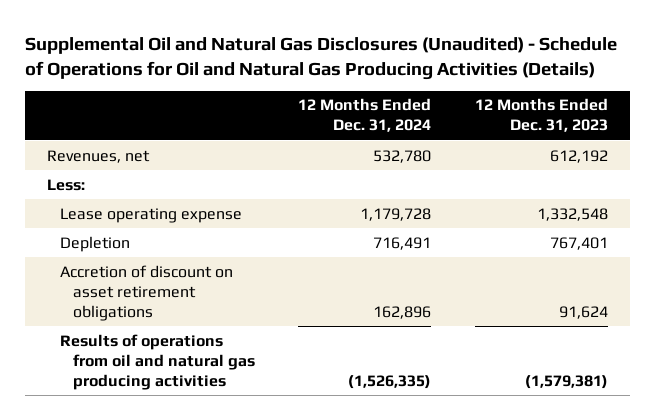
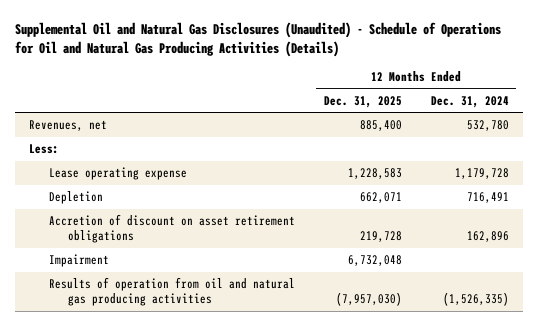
[475,98,609,133] 12 Months Ended Dec. 31, 2023 -> none
none -> [323,95,402,108] Dec. 31, 2025
none -> [48,254,109,268] Impairment
[59,333,255,390] Results of operations from oil and natural gas producing activities -> [48,277,295,307] Results of operation from oil and natural gas producing activities

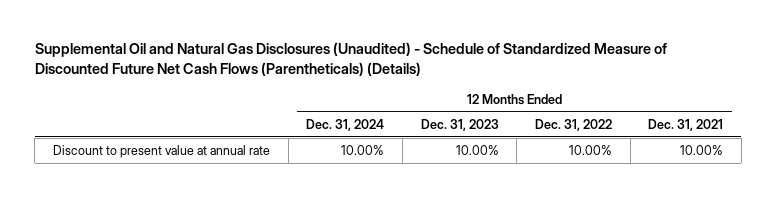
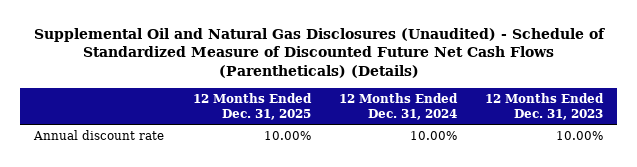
[534,118,612,131] Dec. 31, 2022 -> none
[648,118,724,131] Dec. 31, 2021 -> none
none -> [192,93,312,120] 12 Months Ended Dec. 31, 2025
[52,145,270,159] Discount to present value at annual rate -> [33,130,165,141] Annual discount rate

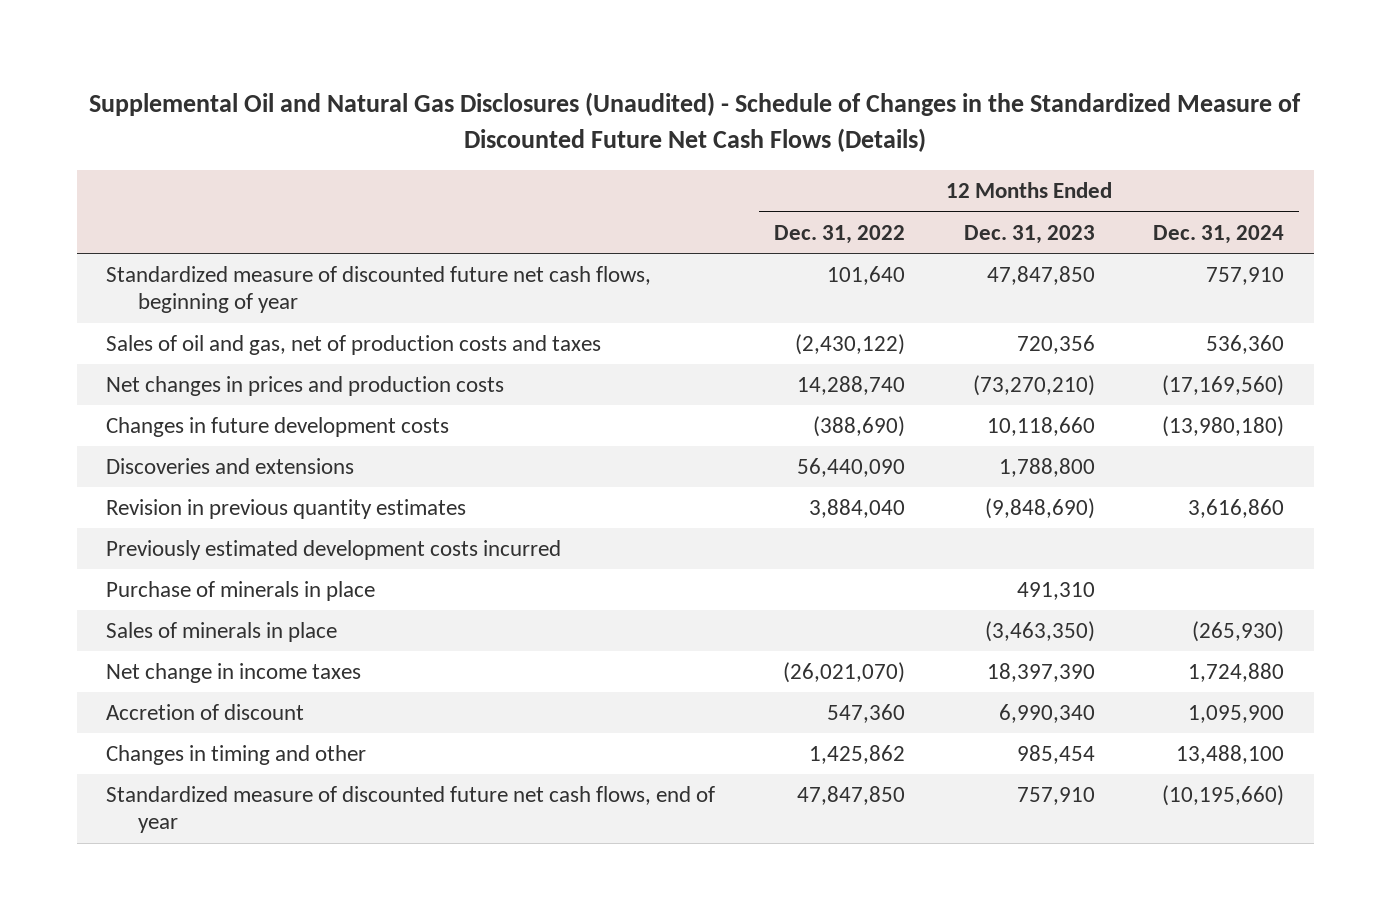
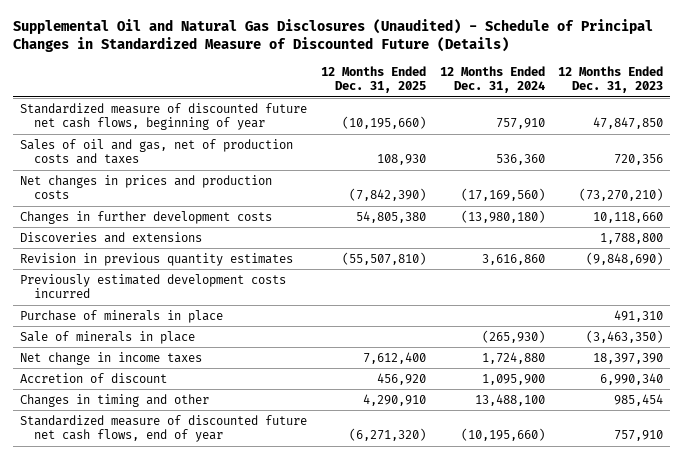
[89,92,1302,152] Supplemental Oil and Natural Gas Disclosures (Unaudited) - Schedule of Changes in the Standardized Measure of Discounted Future Net Cash Flows (Details) -> [12,18,653,53] Supplemental Oil and Natural Gas Disclosures (Unaudited) - Schedule of Principal Changes in Standardized Measure of Discounted Future (Details)
[773,224,905,244] Dec. 31, 2022 -> none
none -> [320,65,426,94] 12 Months Ended Dec. 31, 2025
[106,417,450,438] Changes in future development costs -> [19,210,272,224] Changes in further development costs
[106,622,338,643] Sales of minerals in place -> [19,330,195,344] Sale of minerals in place

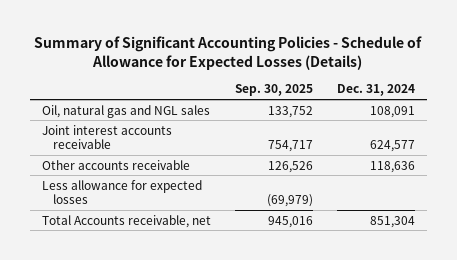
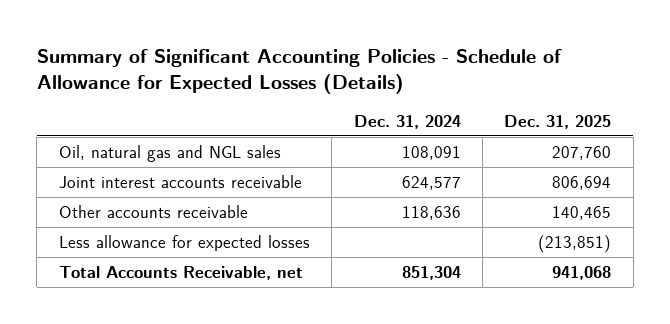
[234,84,313,97] Sep. 30, 2025 -> none
none -> [504,114,612,129] Dec. 31, 2025
[41,214,211,228] Total Accounts receivable, net -> [58,265,303,280] Total Accounts Receivable, net

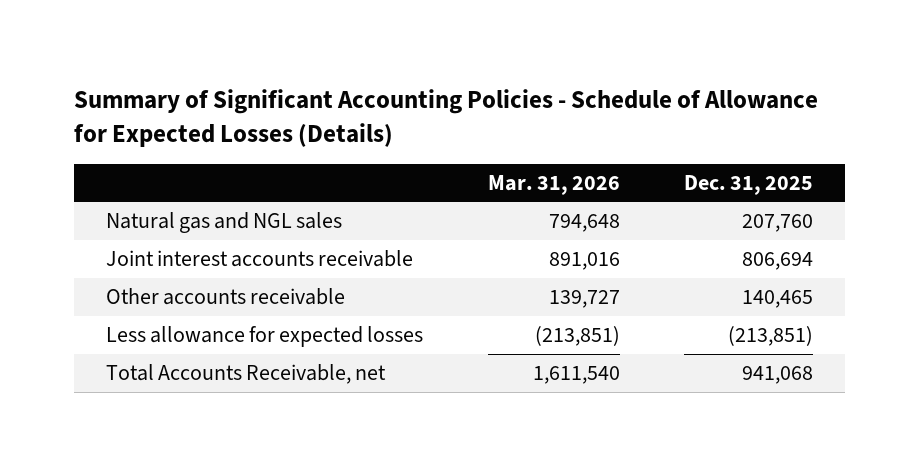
[353,114,461,129] Dec. 31, 2024 -> none
none -> [487,174,620,195] Mar. 31, 2026
[58,144,281,162] Oil, natural gas and NGL sales -> [106,211,343,233] Natural gas and NGL sales

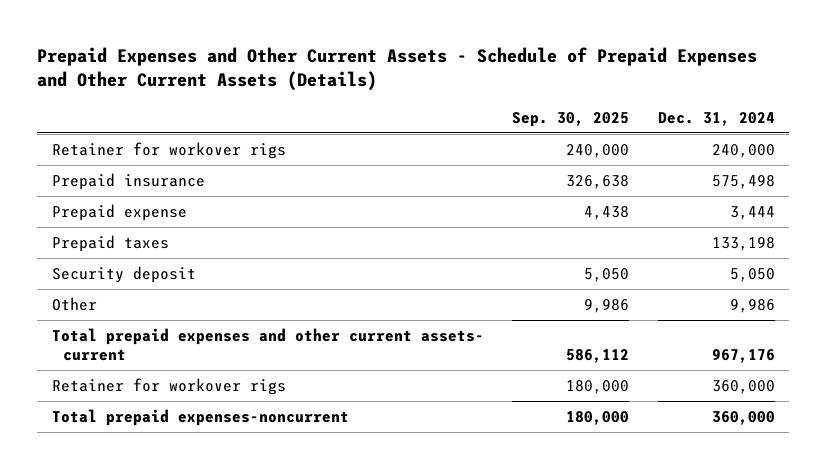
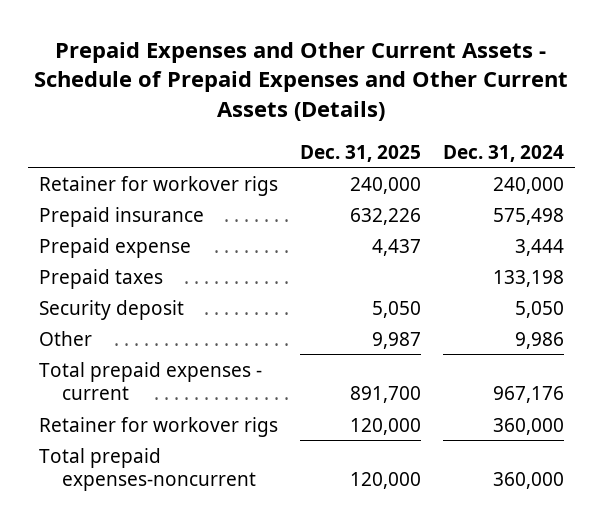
[512,111,630,127] Sep. 30, 2025 -> none
none -> [299,144,421,162] Dec. 31, 2025
[51,328,484,362] Total prepaid expenses and other current assets- current -> [38,361,262,401] Total prepaid expenses - current

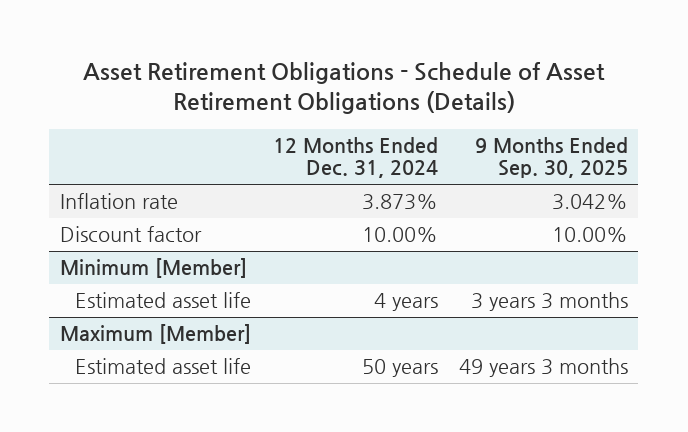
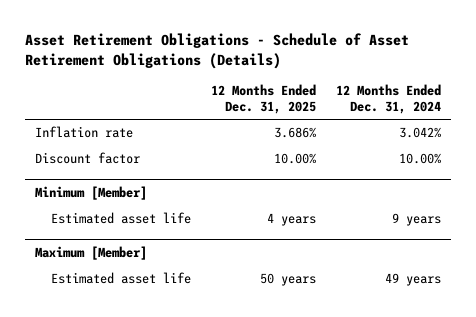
[474,137,628,179] 9 Months Ended Sep. 30, 2025 -> none
none -> [211,83,317,114] 12 Months Ended Dec. 31, 2025
[361,194,438,211] 3.873% -> [398,127,441,139] 3.042%
[373,293,438,312] 4 years -> [391,213,441,227] 9 years
[361,359,438,378] 50 years -> [384,273,441,287] 49 years

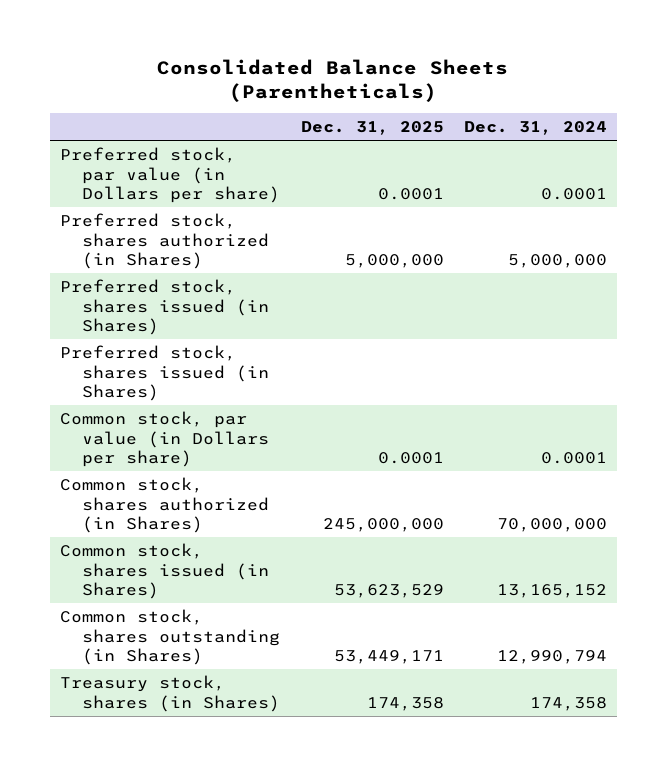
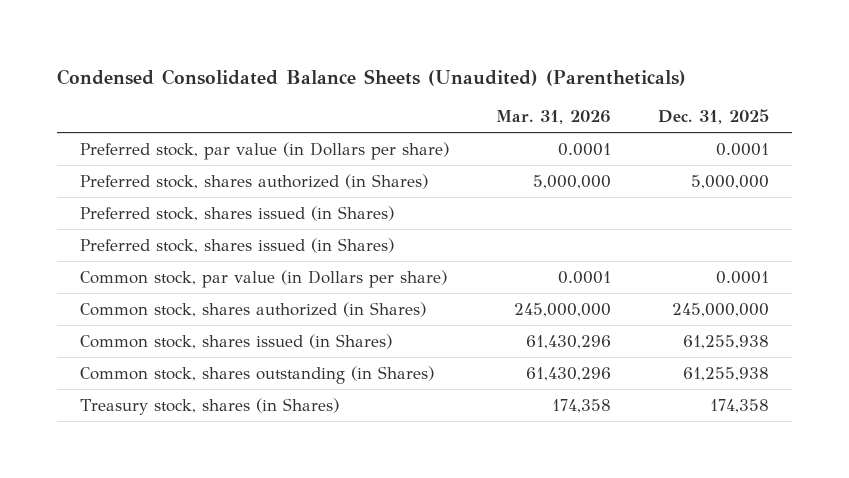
[157,58,509,102] Consolidated Balance Sheets (Parentheticals) -> [56,68,686,86] Condensed Consolidated Balance Sheets (Unaudited) (Parentheticals)
[463,121,607,136] Dec. 31, 2024 -> none
none -> [496,110,612,125] Mar. 31, 2026
[333,584,444,599] 53,623,529 -> [682,334,769,349] 61,255,938
[333,650,444,665] 53,449,171 -> [682,366,769,381] 61,255,938

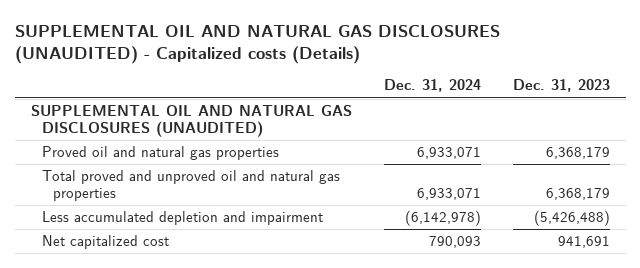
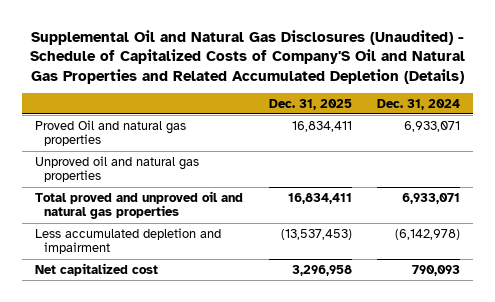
[14,24,500,65] SUPPLEMENTAL OIL AND NATURAL GAS DISCLOSURES (UNAUDITED) - Capitalized costs (Details) -> [29,29,465,84] Supplemental Oil and Natural Gas Disclosures (Unaudited) - Schedule of Capitalized Costs of Company'S Oil and Natural Gas Properties and Related Accumulated Depletion (Details)
[512,79,610,93] Dec. 31, 2023 -> none
none -> [268,98,352,110] Dec. 31, 2025
[30,105,352,137] SUPPLEMENTAL OIL AND NATURAL GAS DISCLOSURES (UNAUDITED) -> none
[41,146,279,161] Proved oil and natural gas properties -> [34,119,186,147] Proved Oil and natural gas properties
none -> [34,155,199,183] Unproved oil and natural gas properties

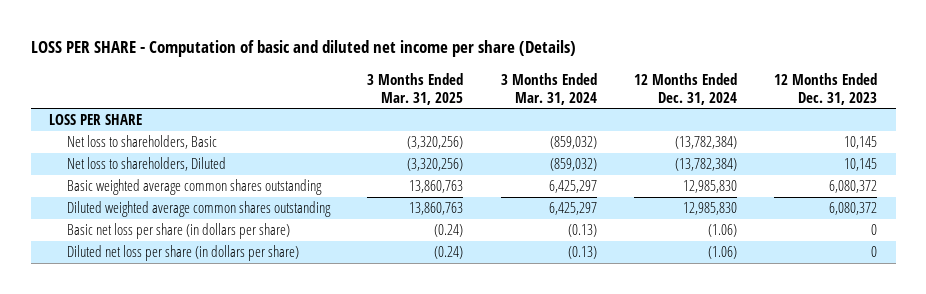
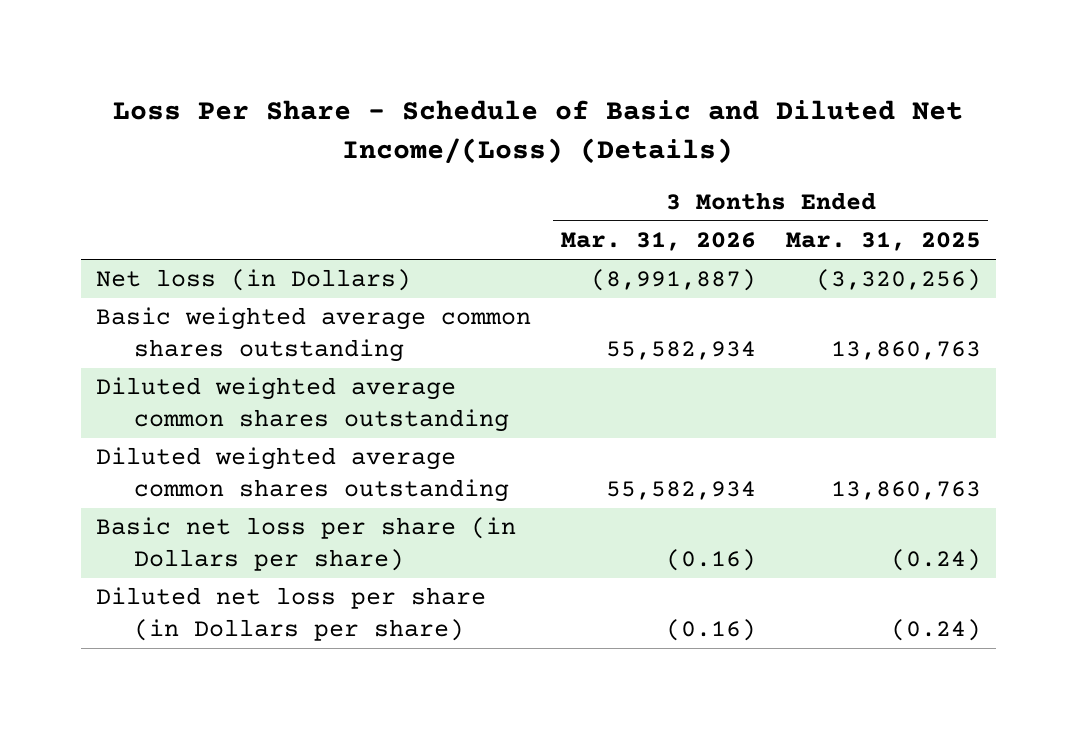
[30,40,576,58] LOSS PER SHARE - Computation of basic and diluted net income per share (Details) -> [113,100,964,164] Loss Per Share - Schedule of Basic and Diluted Net Income/(Loss) (Details)
[500,72,597,105] 3 Months Ended Mar. 31, 2024 -> none
[633,72,737,105] 12 Months Ended Dec. 31, 2024 -> none
[774,72,878,105] 12 Months Ended Dec. 31, 2023 -> none
none -> [560,232,756,252] Mar. 31, 2026
[49,114,143,126] LOSS PER SHARE -> none
[66,157,226,172] Net loss to shareholders, Diluted -> none
[66,135,217,150] Net loss to shareholders, Basic -> [95,269,411,292] Net loss (in Dollars)
none -> [95,377,509,432] Diluted weighted average common shares outstanding
[66,223,290,240] Basic net loss per share (in dollars per share) -> [95,517,516,571] Basic net loss per share (in Dollars per share)
[66,245,299,262] Diluted net loss per share (in dollars per share) -> [95,587,486,641] Diluted net loss per share (in Dollars per share)

